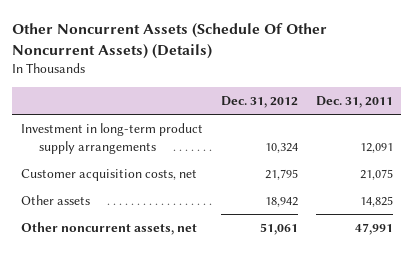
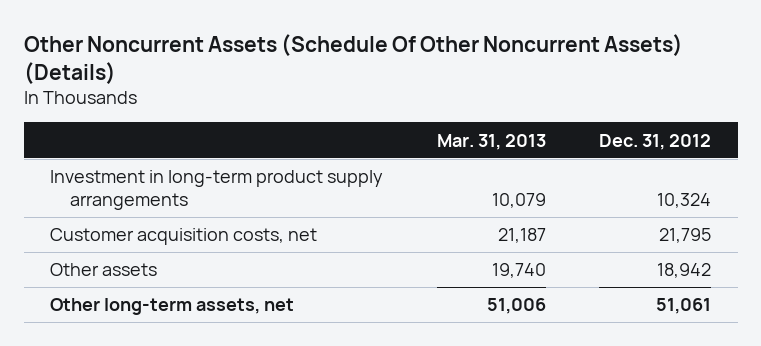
[315,96,393,109] Dec. 31, 2011 -> none
none -> [436,133,546,150] Mar. 31, 2013
[21,222,198,236] Other noncurrent assets, net -> [50,298,295,316] Other long-term assets, net

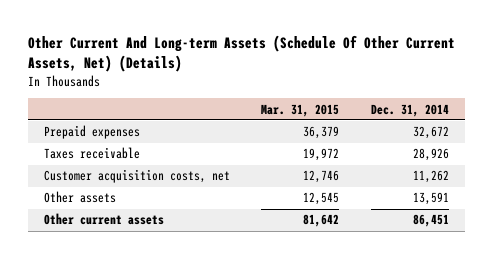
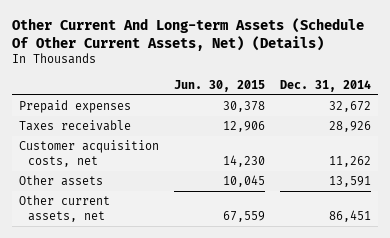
[261,103,340,117] Mar. 31, 2015 -> none
none -> [174,79,266,92] Jun. 30, 2015
[44,213,165,226] Other current assets -> [19,195,111,223] Other current assets, net

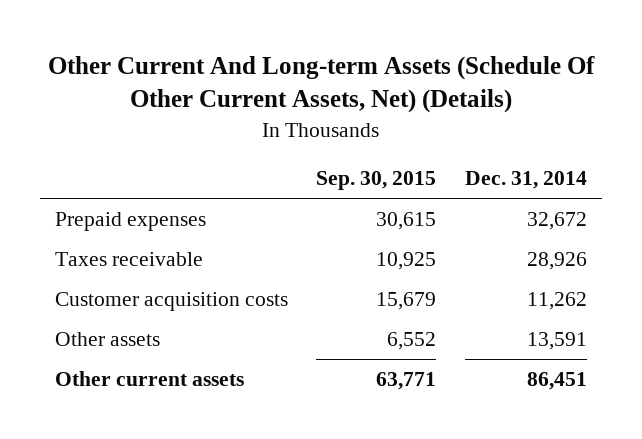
[174,79,266,92] Jun. 30, 2015 -> none
none -> [316,171,437,191] Sep. 30, 2015
[19,140,160,168] Customer acquisition costs, net -> [54,292,288,312] Customer acquisition costs
[19,195,111,223] Other current assets, net -> [54,371,244,387] Other current assets

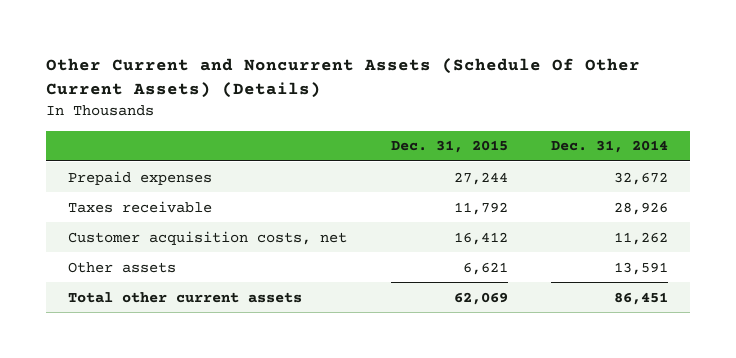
[47,55,595,114] Other Current And Long-term Assets (Schedule Of Other Current Assets, Net) (Details) -> [46,58,641,99] Other Current and Noncurrent Assets (Schedule Of Other Current Assets) (Details)
[316,171,437,191] Sep. 30, 2015 -> none
none -> [390,140,508,154] Dec. 31, 2015
[54,292,288,312] Customer acquisition costs -> [68,230,348,245] Customer acquisition costs, net
[54,371,244,387] Other current assets -> [68,291,303,303] Total other current assets

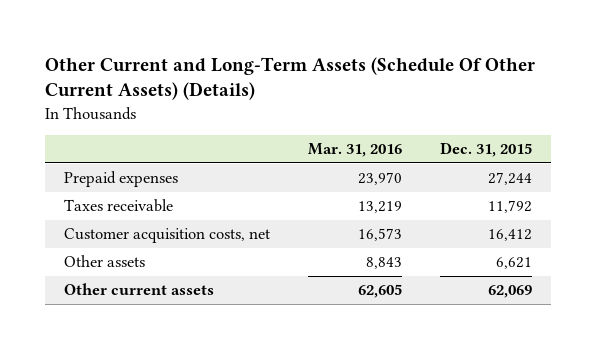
[46,58,641,99] Other Current and Noncurrent Assets (Schedule Of Other Current Assets) (Details) -> [45,56,536,101] Other Current and Long-Term Assets (Schedule Of Other Current Assets) (Details)
[551,140,669,154] Dec. 31, 2014 -> none
none -> [308,143,403,158] Mar. 31, 2016
[68,291,303,303] Total other current assets -> [64,283,215,296] Other current assets

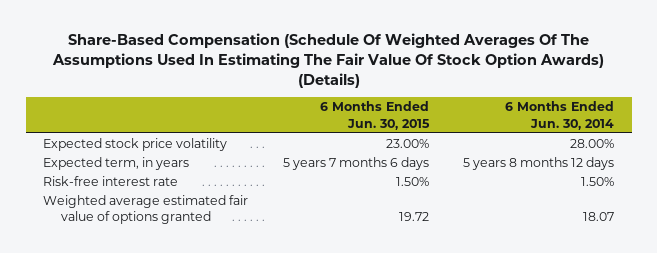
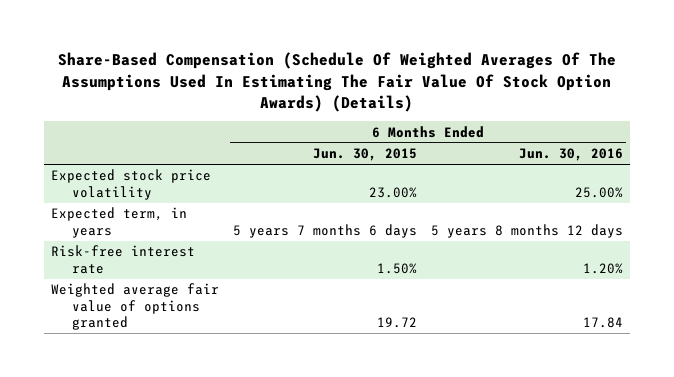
[505,101,615,130] 6 Months Ended Jun. 30, 2014 -> none
none -> [518,148,623,162] Jun. 30, 2016
[43,195,249,225] Weighted average estimated fair value of options granted -> [51,283,220,330] Weighted average fair value of options granted

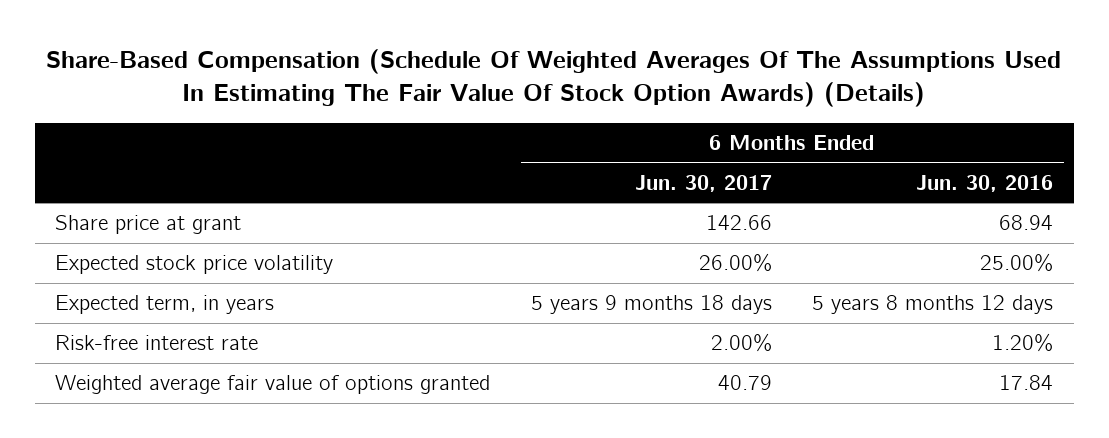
[313,148,418,162] Jun. 30, 2015 -> none
none -> [634,174,772,192] Jun. 30, 2017
none -> [55,215,242,235] Share price at grant

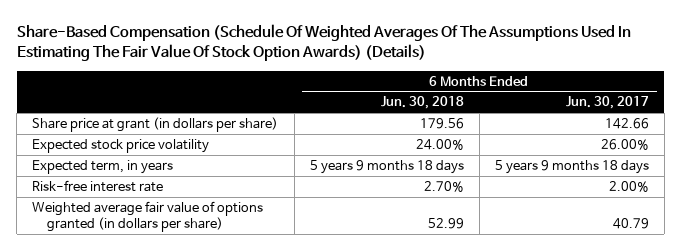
[916,174,1054,192] Jun. 30, 2016 -> none
none -> [380,96,464,110] Jun. 30, 2018
[55,215,242,235] Share price at grant -> [32,117,279,133] Share price at grant (in dollars per share)
[55,375,491,395] Weighted average fair value of options granted -> [32,201,264,233] Weighted average fair value of options granted (in dollars per share)

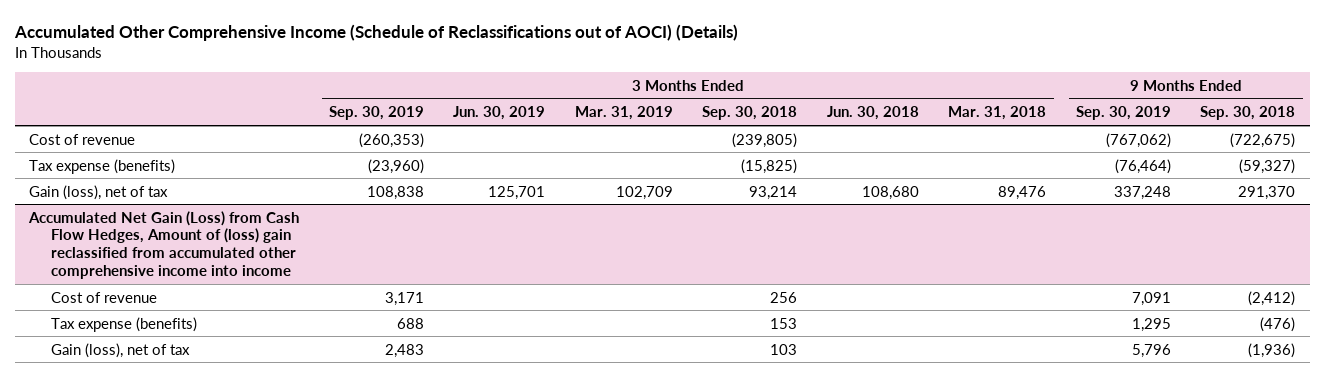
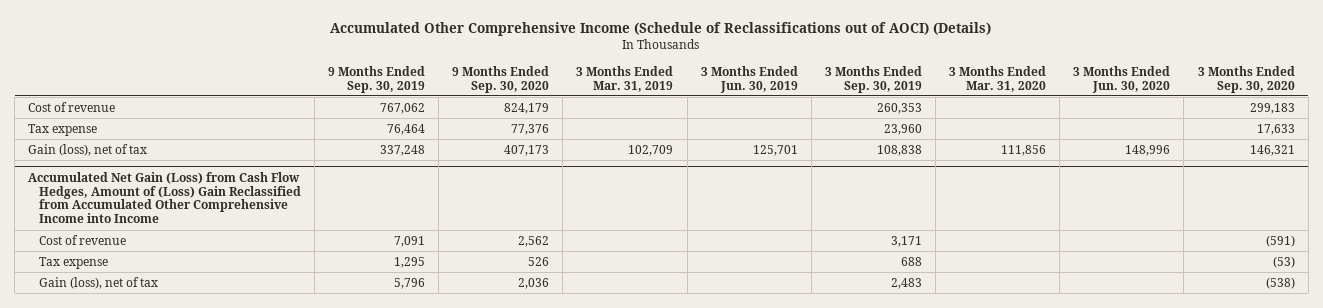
[702,106,798,121] Sep. 30, 2018 -> none
[826,106,919,121] Jun. 30, 2018 -> none
[948,106,1047,121] Mar. 31, 2018 -> none
[1200,106,1296,121] Sep. 30, 2018 -> none
none -> [452,65,550,93] 9 Months Ended Sep. 30, 2020
none -> [949,65,1047,92] 3 Months Ended Mar. 31, 2020
none -> [1073,65,1171,93] 3 Months Ended Jun. 30, 2020
none -> [1197,65,1295,93] 3 Months Ended Sep. 30, 2020
[358,132,424,148] (260,353) -> [876,102,922,114] 260,353
[1105,132,1171,148] (767,062) -> [380,102,426,114] 767,062
[29,158,176,174] Tax expense (benefits) -> [28,123,98,136] Tax expense
[367,158,424,174] (23,960) -> [883,123,922,135] 23,960
[1114,158,1171,174] (76,464) -> [387,123,426,135] 76,464
[28,210,300,280] Accumulated Net Gain (Loss) from Cash Flow Hedges, Amount of (loss) gain reclassified from accumulated other comprehensive income into income -> [28,171,301,224] Accumulated Net Gain (Loss) from Cash Flow Hedges, Amount of (Loss) Gain Reclassified from Accumulated Other Comprehensive Income into Income
[50,316,197,332] Tax expense (benefits) -> [38,256,108,269] Tax expense

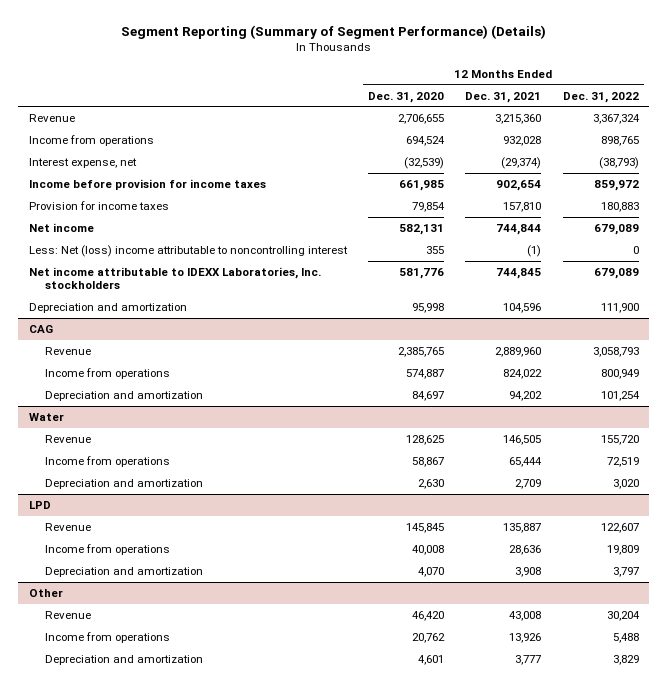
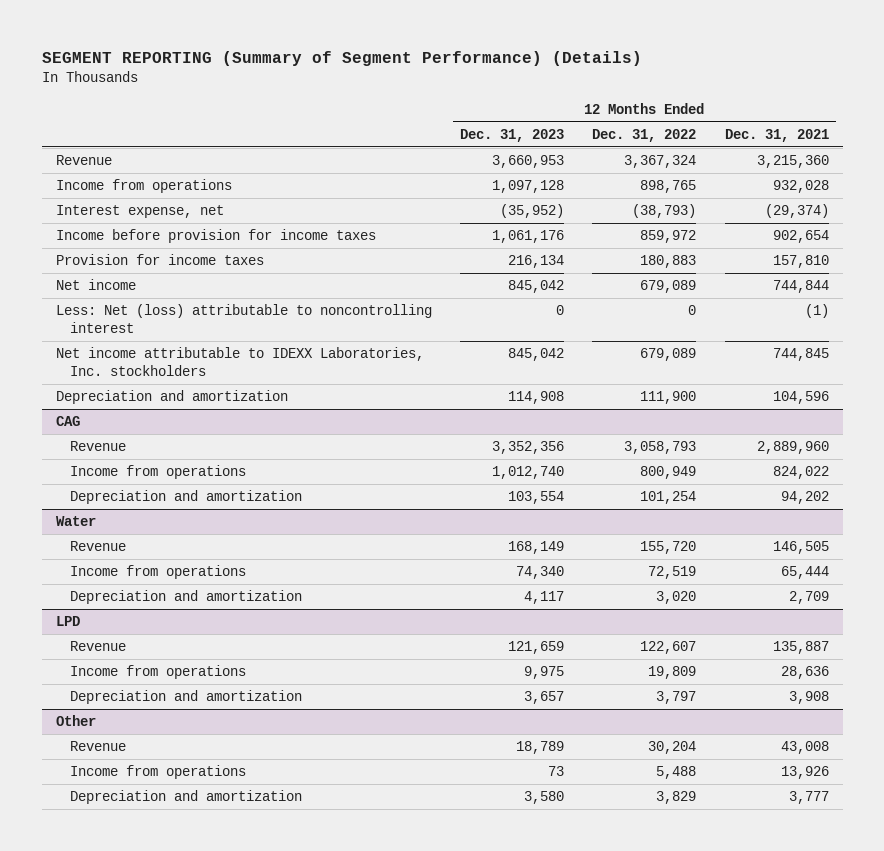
[120,24,546,39] Segment Reporting (Summary of Segment Performance) (Details) -> [41,51,642,67] SEGMENT REPORTING (Summary of Segment Performance) (Details)
[367,91,444,103] Dec. 31, 2020 -> none
none -> [460,128,565,142] Dec. 31, 2023
[28,244,348,257] Less: Net (loss) income attributable to noncontrolling interest -> [55,304,432,333] Less: Net (loss) attributable to noncontrolling interest

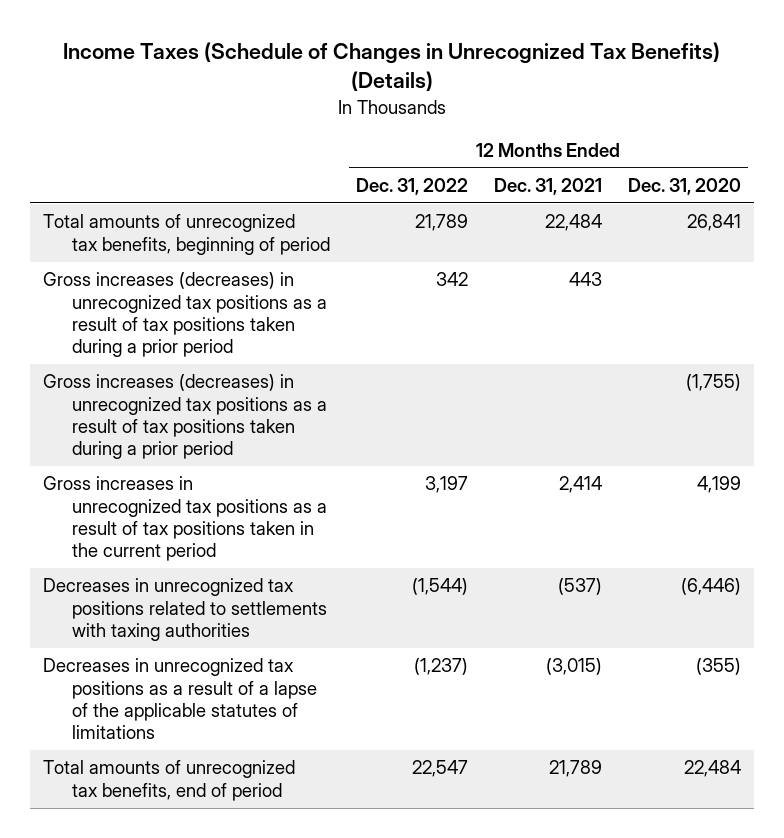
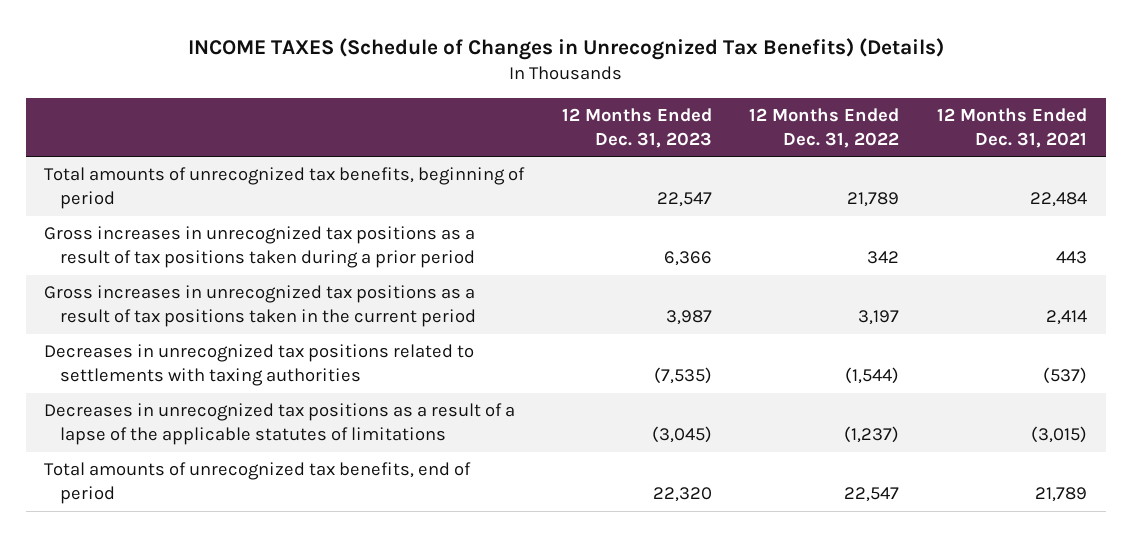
[63,42,721,92] Income Taxes (Schedule of Changes in Unrecognized Tax Benefits) (Details) -> [187,38,944,61] INCOME TAXES (Schedule of Changes in Unrecognized Tax Benefits) (Details)
[628,177,742,195] Dec. 31, 2020 -> none
none -> [561,108,712,148] 12 Months Ended Dec. 31, 2023
[43,374,327,460] Gross increases (decreases) in unrecognized tax positions as a result of tax positions taken during a prior period -> none
[43,272,327,358] Gross increases (decreases) in unrecognized tax positions as a result of tax positions taken during a prior period -> [44,226,476,268] Gross increases in unrecognized tax positions as a result of tax positions taken during a prior period

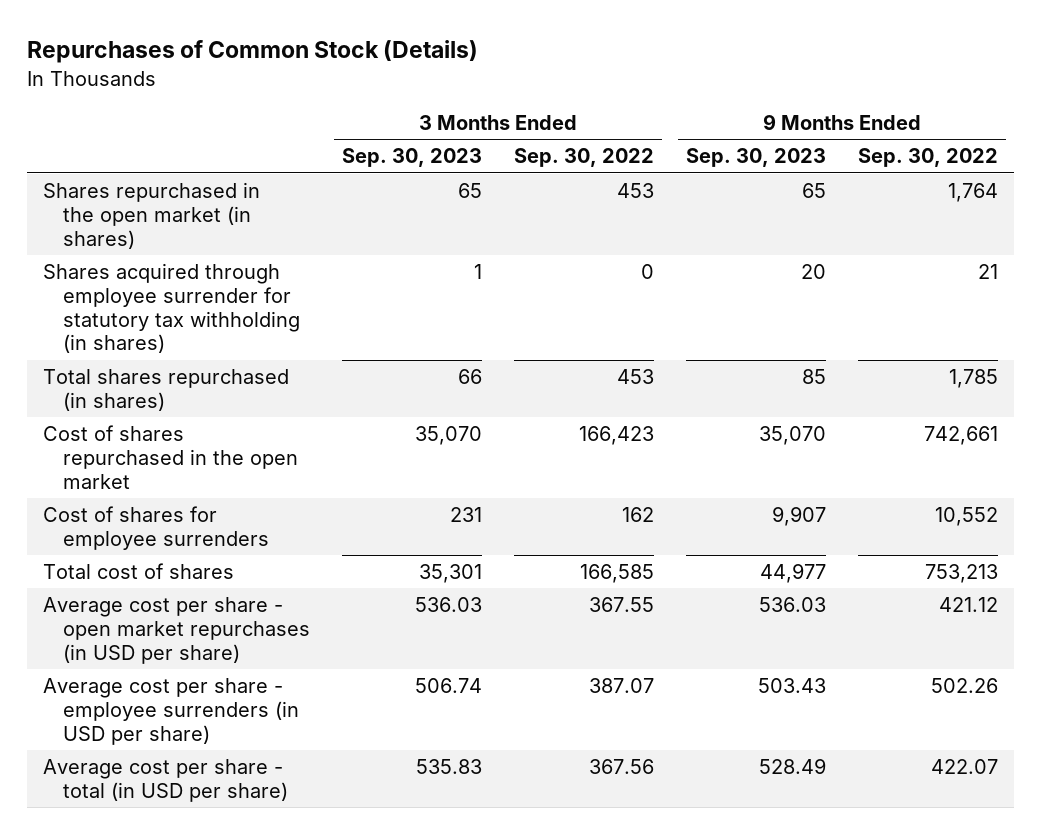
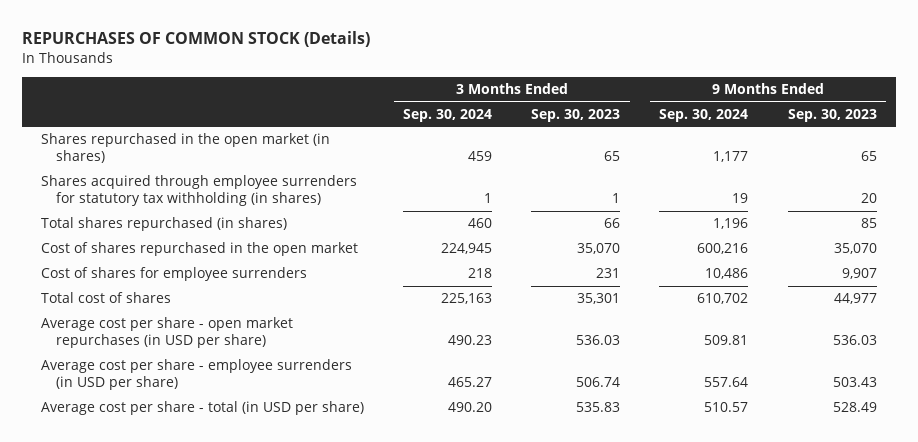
[27,40,479,64] Repurchases of Common Stock (Details) -> [21,30,370,47] REPURCHASES OF COMMON STOCK (Details)
[513,148,654,168] Sep. 30, 2022 -> none
[858,148,999,168] Sep. 30, 2022 -> none
none -> [403,108,493,122] Sep. 30, 2024
none -> [659,108,749,122] Sep. 30, 2024
[43,263,300,354] Shares acquired through employee surrender for statutory tax withholding (in shares) -> [41,175,358,207] Shares acquired through employee surrenders for statutory tax withholding (in shares)

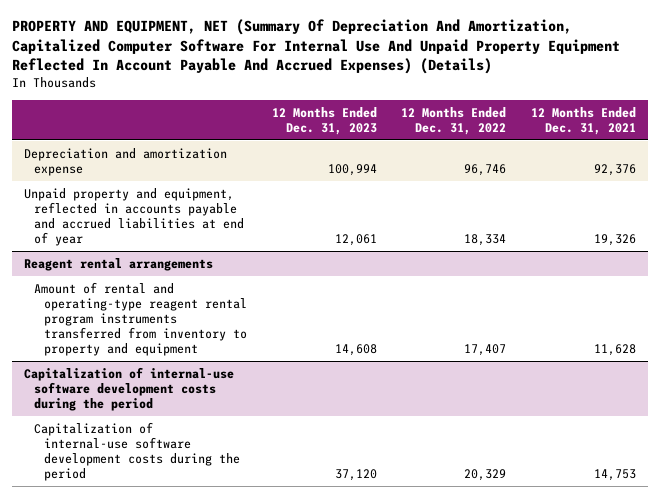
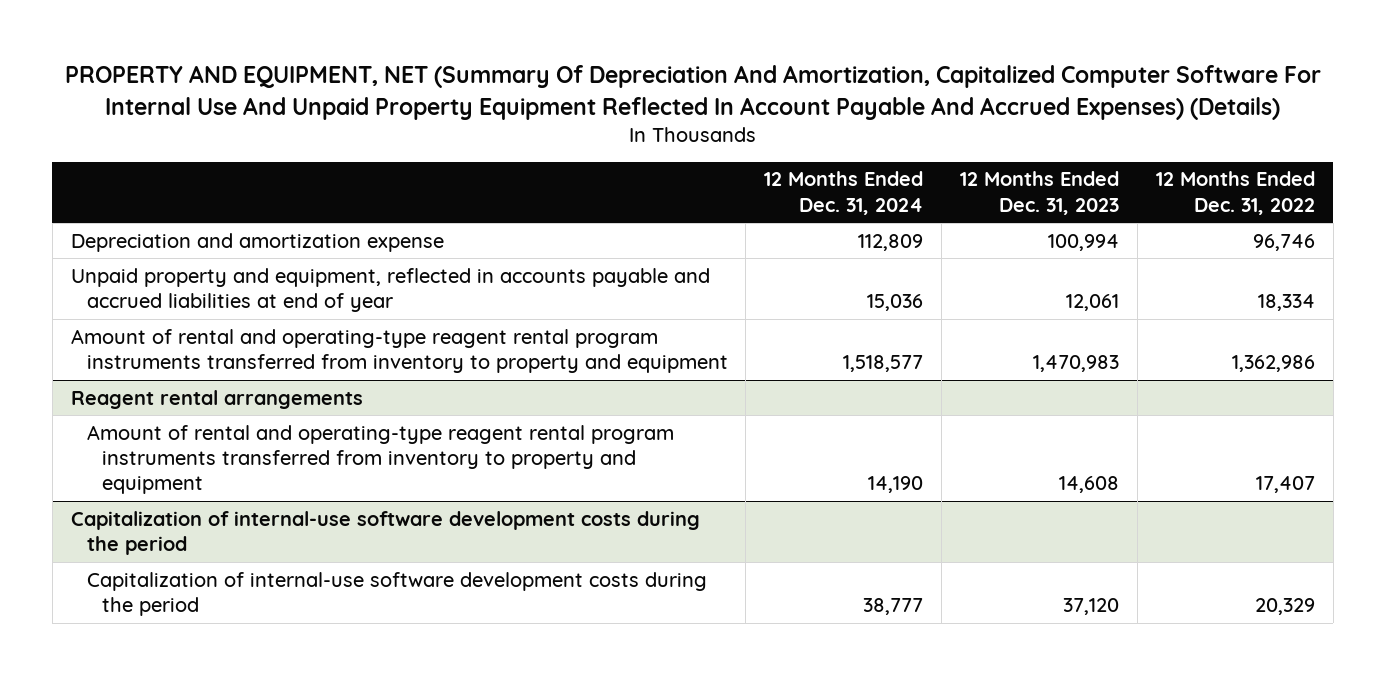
[530,106,636,135] 12 Months Ended Dec. 31, 2021 -> none
none -> [764,171,924,215] 12 Months Ended Dec. 31, 2024
none -> [70,328,728,374] Amount of rental and operating-type reagent rental program instruments transferred from inventory to property and equipment

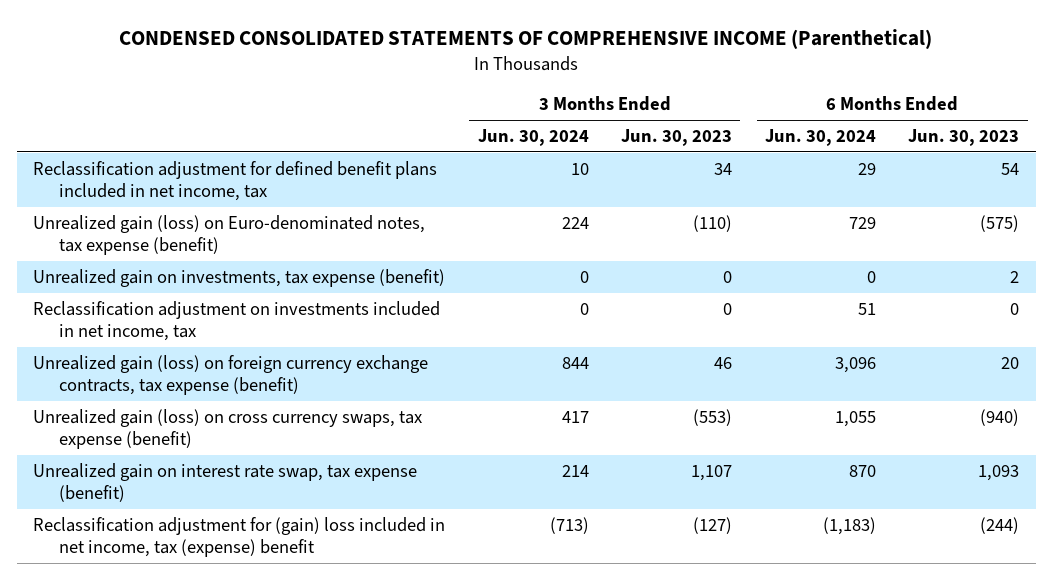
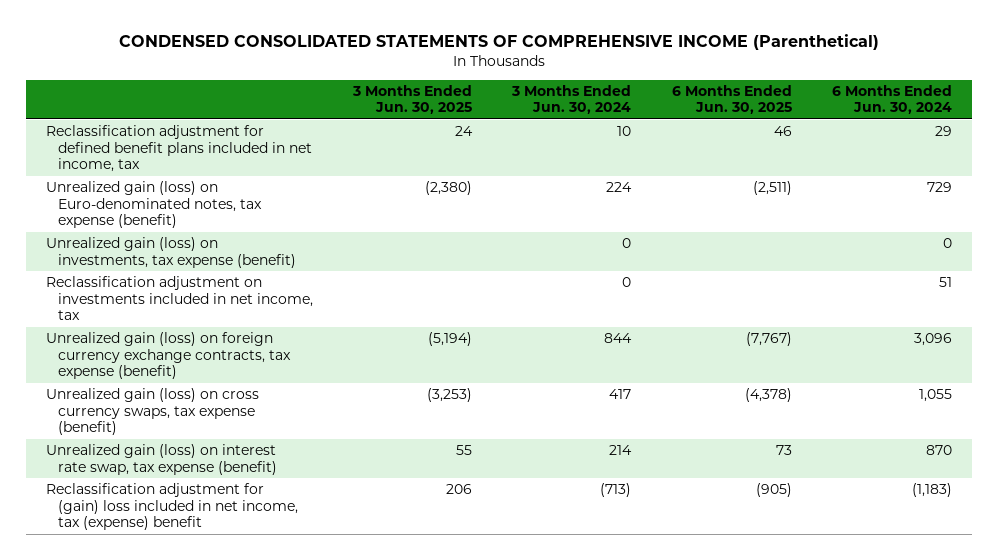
[621,129,733,147] Jun. 30, 2023 -> none
[908,129,1020,147] Jun. 30, 2023 -> none
none -> [352,84,473,115] 3 Months Ended Jun. 30, 2025
none -> [671,84,792,115] 6 Months Ended Jun. 30, 2025
[33,268,446,287] Unrealized gain on investments, tax expense (benefit) -> [45,237,297,268] Unrealized gain (loss) on investments, tax expense (benefit)
[33,462,418,502] Unrealized gain on interest rate swap, tax expense (benefit) -> [45,444,278,475] Unrealized gain (loss) on interest rate swap, tax expense (benefit)

